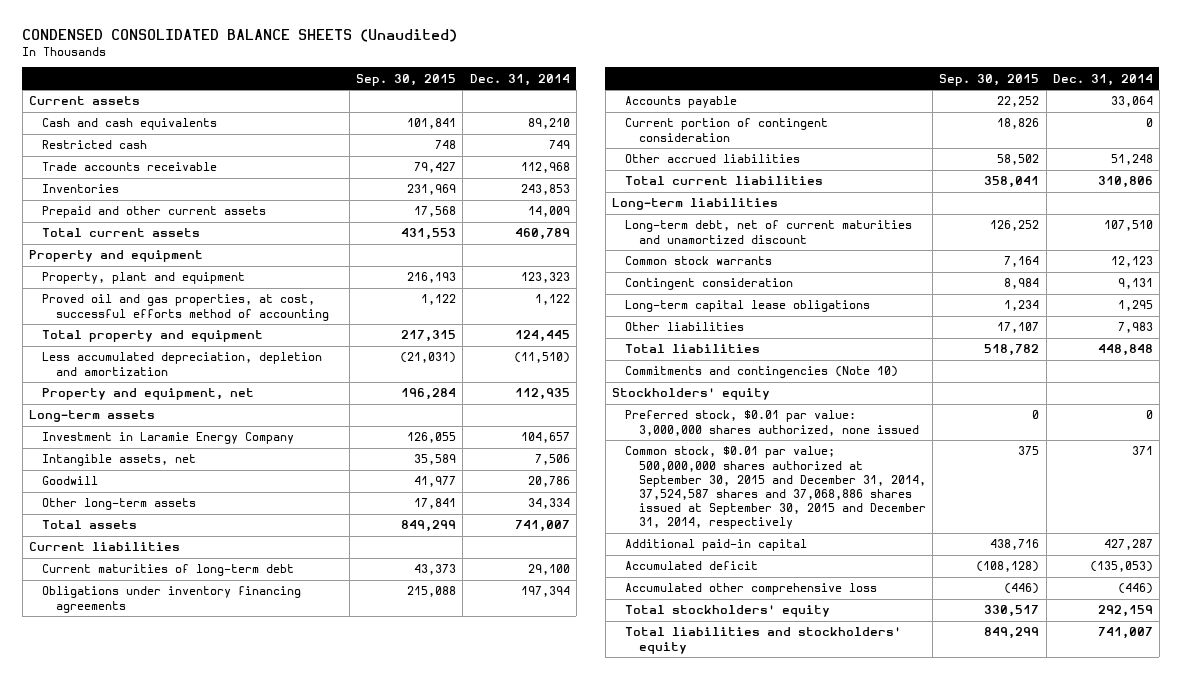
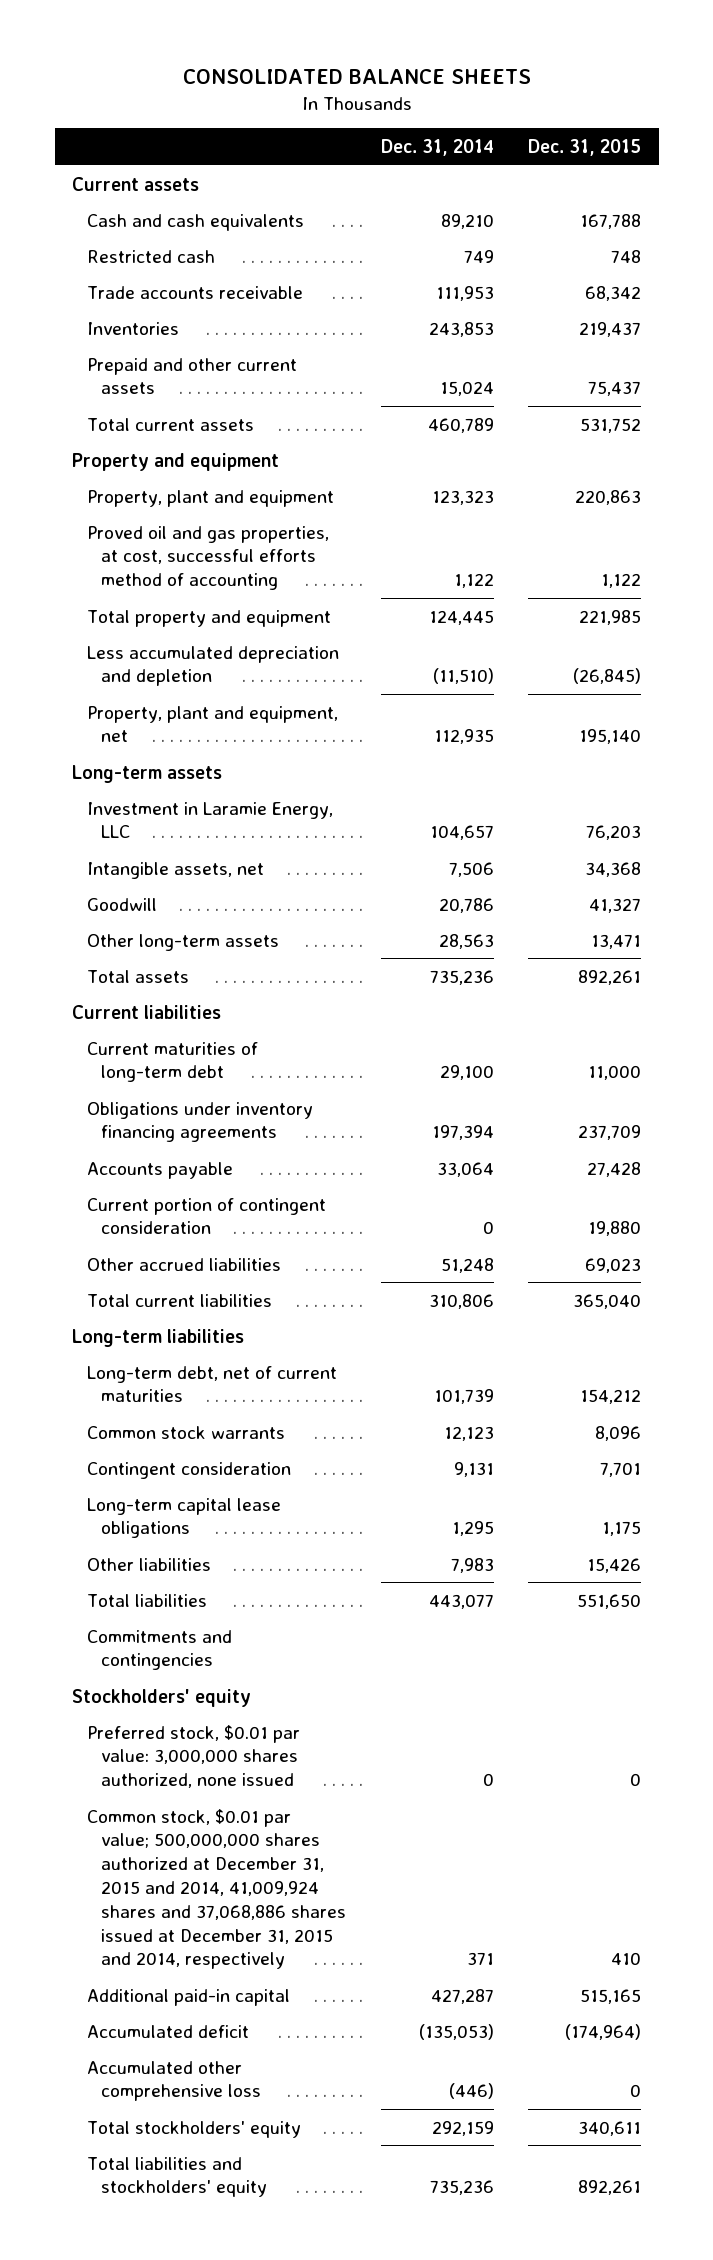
[22,28,458,42] CONDENSED CONSOLIDATED BALANCE SHEETS (Unaudited) -> [182,69,531,85] CONSOLIDATED BALANCE SHEETS
[356,73,457,86] Sep. 30, 2015 -> none
none -> [528,139,642,157] Dec. 31, 2015
[520,162,570,174] 112,968 -> [435,285,494,301] 111,953
[527,206,570,218] 14,009 -> [439,381,494,397] 15,024
[42,352,323,376] Less accumulated depreciation, depletion and amortization -> [86,645,339,687] Less accumulated depreciation and depletion
[42,388,255,401] Property and equipment, net -> [86,705,338,743] Property, plant and equipment, net
[42,432,295,445] Investment in Laramie Energy Company -> [86,801,333,839] Investment in Laramie Energy, LLC
[527,498,570,510] 34,334 -> [438,933,494,949] 28,563
[514,520,570,533] 741,007 -> [429,969,494,985] 735,236
[625,220,913,244] Long-term debt, net of current maturities and unamortized discount -> [86,1365,337,1403] Long-term debt, net of current maturities
[1103,220,1153,232] 107,510 -> [433,1389,494,1405] 101,739
[1097,344,1153,357] 448,848 -> [428,1593,494,1609] 443,077
[625,366,899,379] Commitments and contingencies (Note 10) -> [86,1629,232,1671] Commitments and contingencies
[625,446,927,530] Common stock, $0.01 par value; 500,000,000 shares authorized at September 30, 2015 and December 31, 2014, 37,524,587 shares and 37,068,886 shares issued at September 30, 2015 and December 31, 2014, respectively -> [86,1808,347,1970] Common stock, $0.01 par value; 500,000,000 shares authorized at December 31, 2015 and 2014, 41,009,924 shares and 37,068,886 shares issued at December 31, 2015 and 2014, respectively
[1097,627,1153,640] 741,007 -> [429,2180,494,2196] 735,236

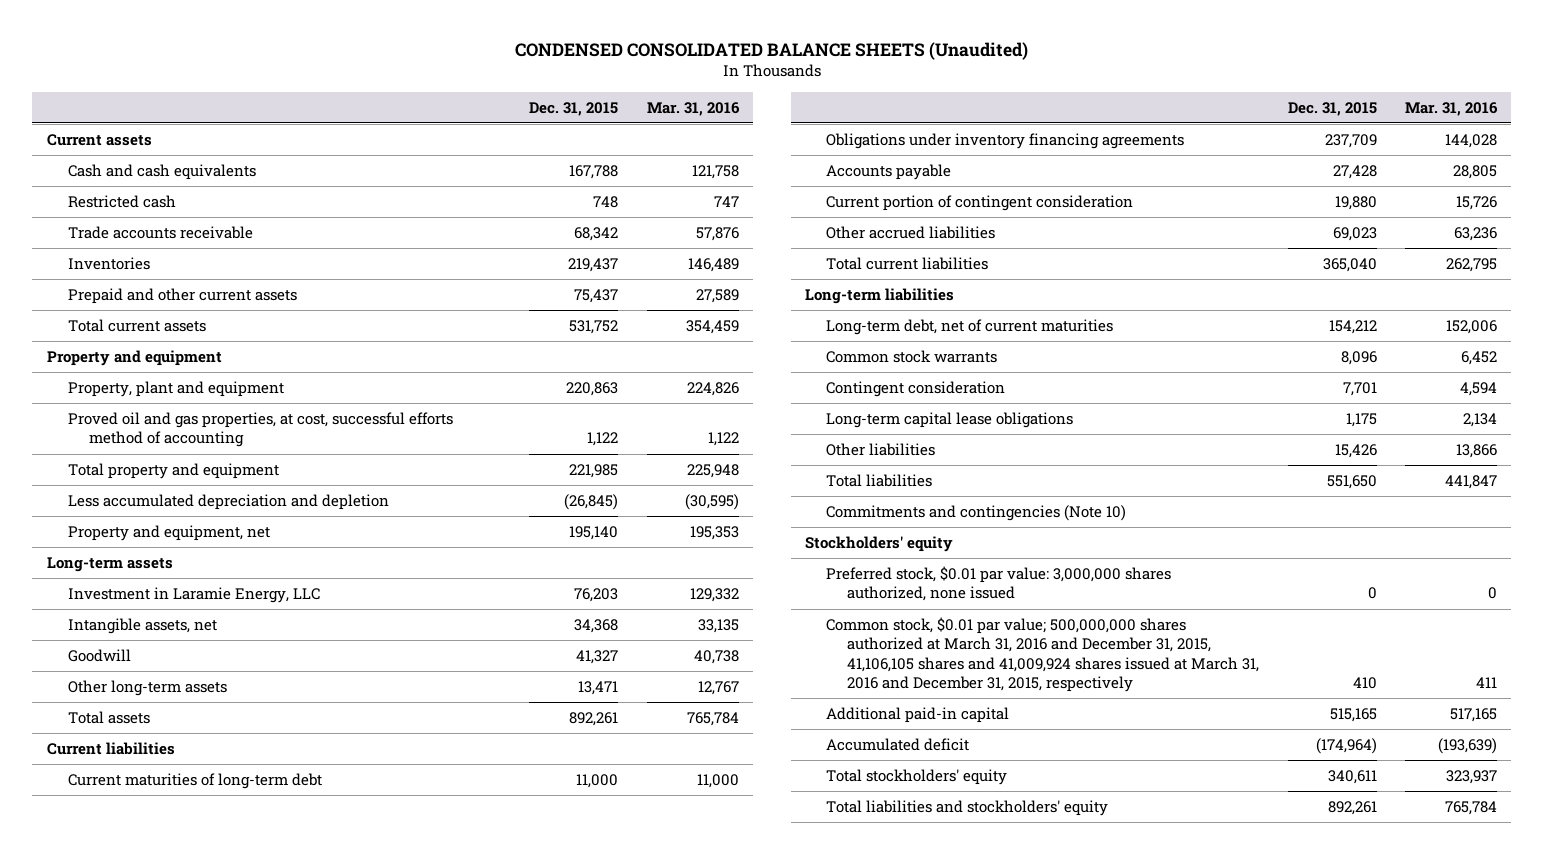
[182,69,531,85] CONSOLIDATED BALANCE SHEETS -> [514,41,1028,60] CONDENSED CONSOLIDATED BALANCE SHEETS (Unaudited)
[380,139,494,157] Dec. 31, 2014 -> none
none -> [646,101,740,116] Mar. 31, 2016
[86,705,338,743] Property, plant and equipment, net -> [67,525,270,542] Property and equipment, net
[86,1629,232,1671] Commitments and contingencies -> [826,505,1127,522] Commitments and contingencies (Note 10)
[86,1808,347,1970] Common stock, $0.01 par value; 500,000,000 shares authorized at December 31, 2015 and 2014, 41,009,924 shares and 37,068,886 shares issued at December 31, 2015 and 2014, respectively -> [826,617,1260,693] Common stock, $0.01 par value; 500,000,000 shares authorized at March 31, 2016 and December 31, 2015, 41,106,105 shares and 41,009,924 shares issued at March 31, 2016 and December 31, 2015, respectively
[86,2060,262,2102] Accumulated other comprehensive loss -> none

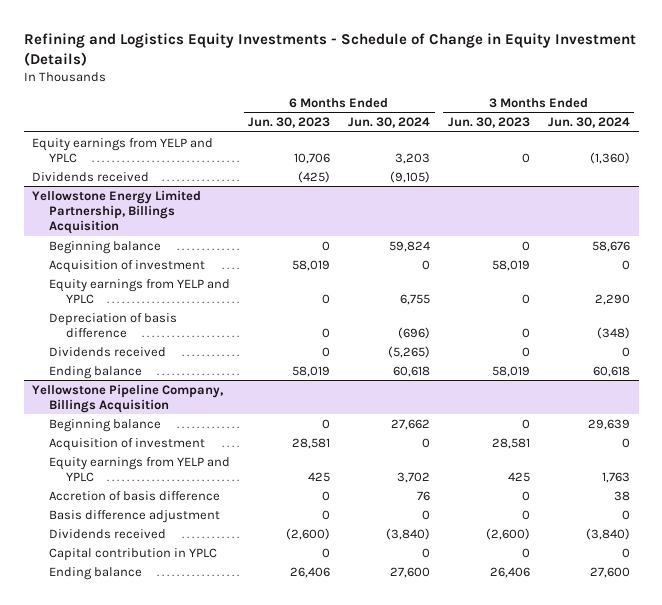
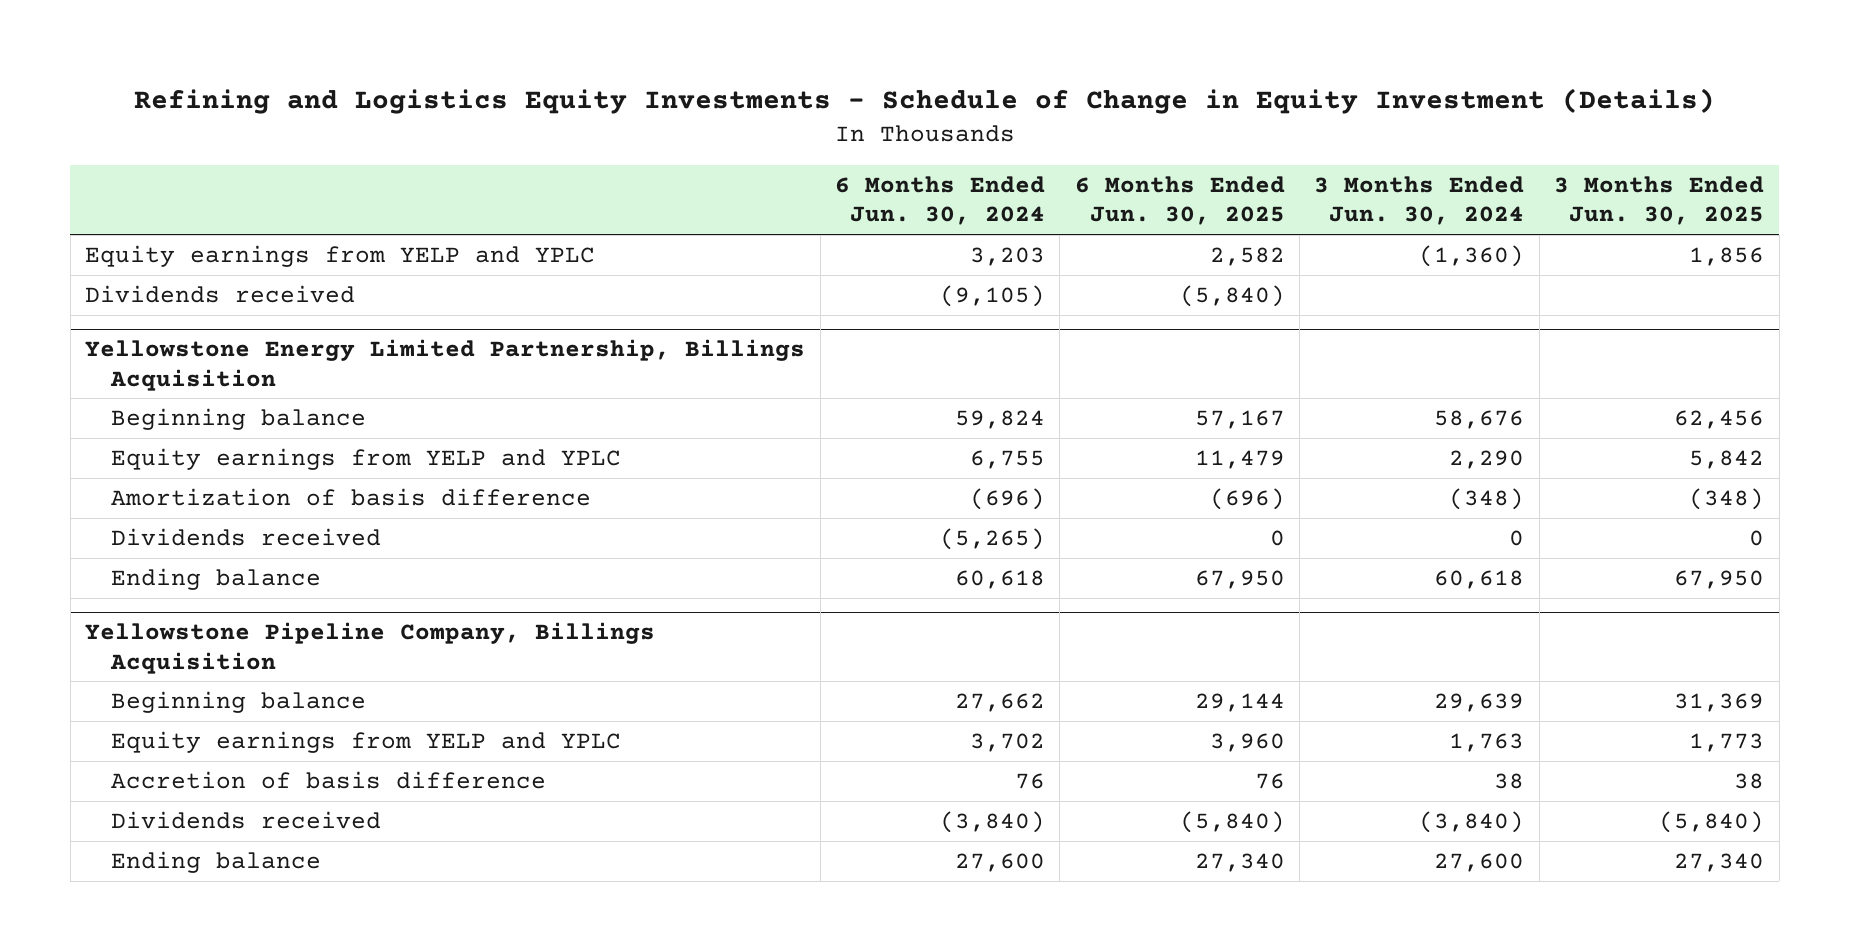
[248,117,331,129] Jun. 30, 2023 -> none
[447,117,530,129] Jun. 30, 2023 -> none
none -> [1074,176,1285,226] 6 Months Ended Jun. 30, 2025
none -> [1554,176,1765,226] 3 Months Ended Jun. 30, 2025
[49,259,206,273] Acquisition of investment -> none
[49,312,178,338] Depreciation of basis difference -> [111,487,592,506] Amortization of basis difference
[49,437,206,451] Acquisition of investment -> none
[49,509,221,523] Basis difference adjustment -> none
[49,547,218,561] Capital contribution in YPLC -> none

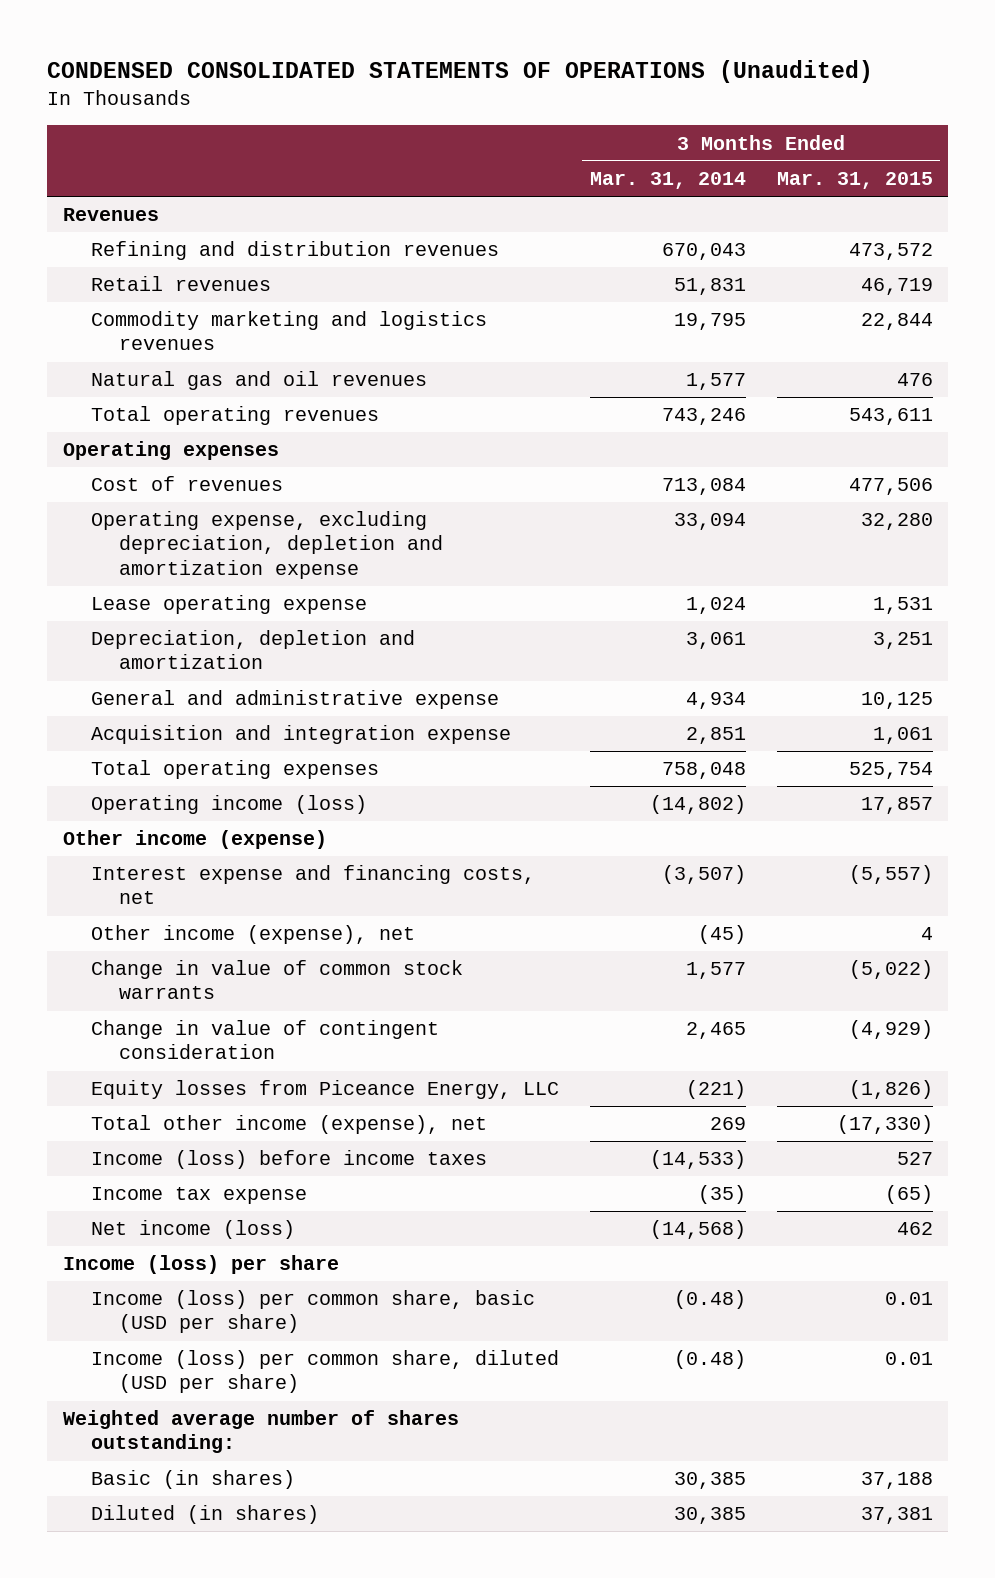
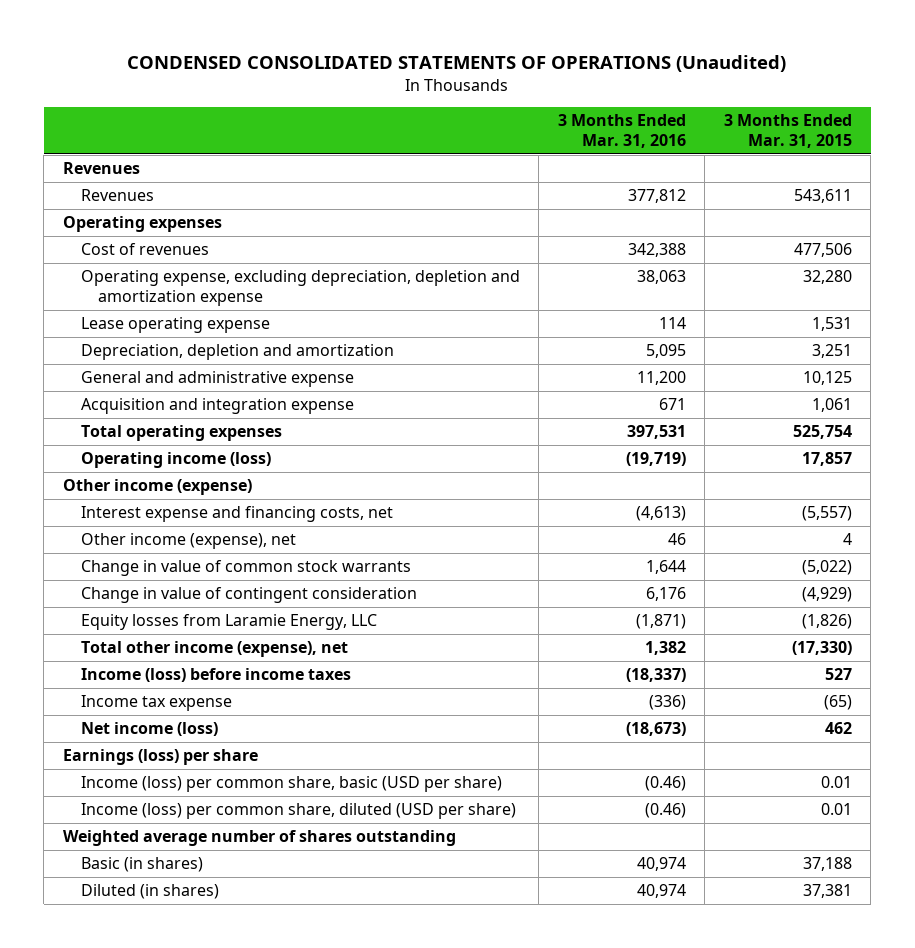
[589,171,746,189] Mar. 31, 2014 -> none
none -> [557,114,686,149] 3 Months Ended Mar. 31, 2016
[90,241,499,261] Refining and distribution revenues -> none
[90,276,271,292] Retail revenues -> none
[90,311,487,351] Commodity marketing and logistics revenues -> none
[90,371,427,391] Natural gas and oil revenues -> none
[90,406,379,426] Total operating revenues -> [80,189,154,202] Revenues
[90,1080,559,1100] Equity losses from Piceance Energy, LLC -> [80,614,377,631] Equity losses from Laramie Energy, LLC
[62,1255,339,1275] Income (loss) per share -> [62,749,258,766] Earnings (loss) per share
[62,1410,459,1454] Weighted average number of shares outstanding: -> [62,830,456,847] Weighted average number of shares outstanding

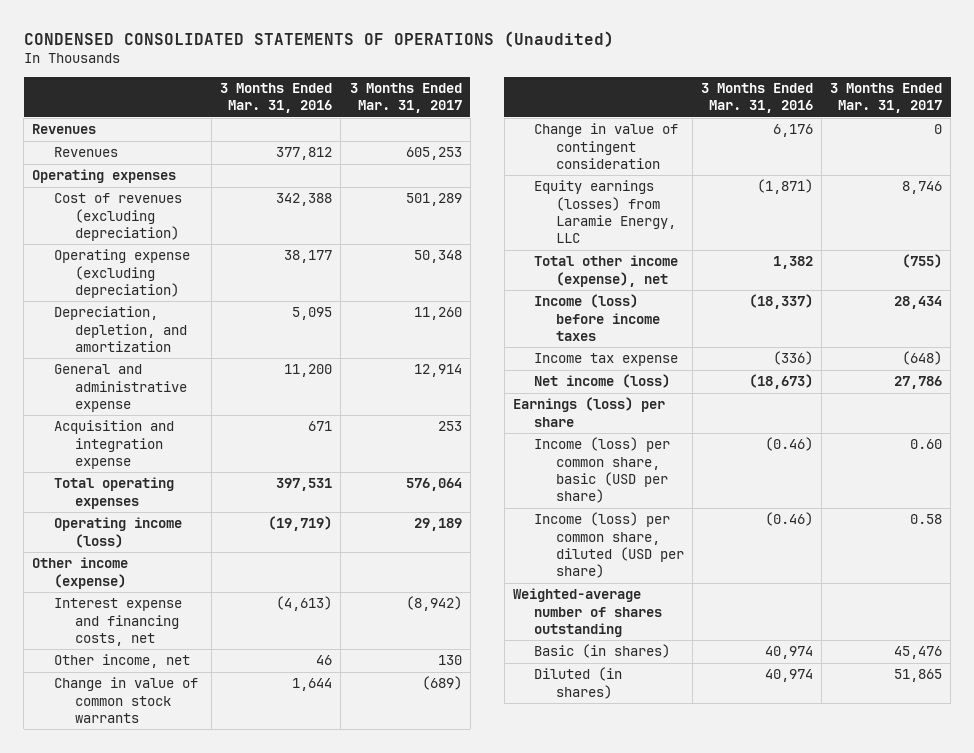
[723,114,852,149] 3 Months Ended Mar. 31, 2015 -> none
none -> [349,83,462,114] 3 Months Ended Mar. 31, 2017
[80,317,270,334] Lease operating expense -> none
[80,243,209,256] Cost of revenues -> [53,193,182,241] Cost of revenues (excluding depreciation)
[80,270,520,307] Operating expense, excluding depreciation, depletion and amortization expense -> [53,249,190,298] Operating expense (excluding depreciation)
[636,270,686,285] 38,063 -> [284,250,333,264] 38,177
[80,344,394,361] Depreciation, depletion and amortization -> [53,306,188,352] Depreciation, depletion, and amortization
[80,533,296,550] Other income (expense), net -> [53,654,190,669] Other income, net
[80,614,377,631] Equity losses from Laramie Energy, LLC -> [534,180,677,244] Equity earnings (losses) from Laramie Energy, LLC
[62,830,456,847] Weighted average number of shares outstanding -> [512,588,663,637] Weighted-average number of shares outstanding

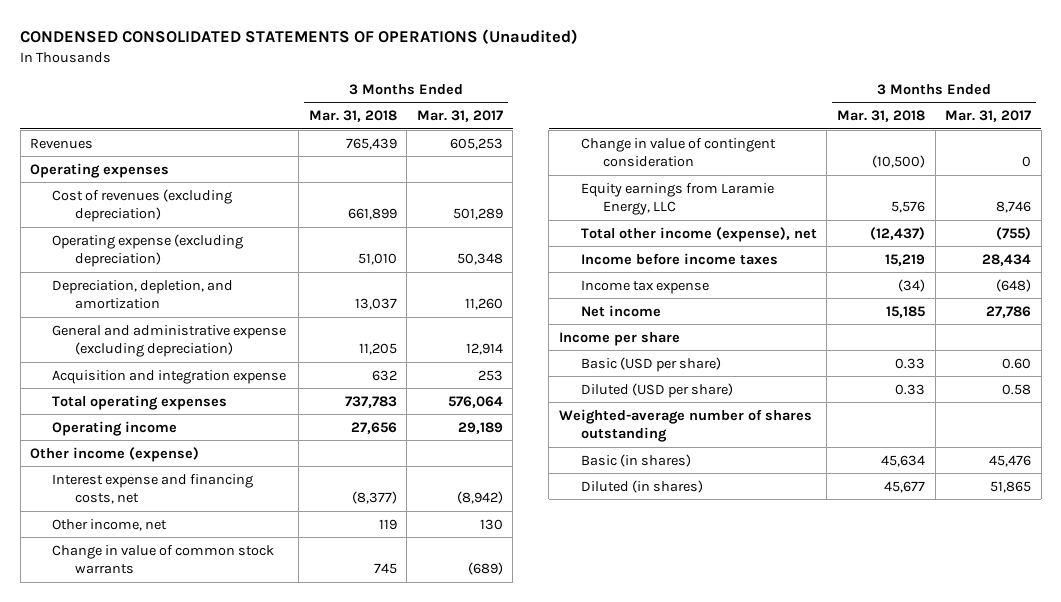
[220,83,333,114] 3 Months Ended Mar. 31, 2016 -> none
none -> [308,110,397,123] Mar. 31, 2018
[32,124,97,135] Revenues -> none
[53,364,188,412] General and administrative expense -> [52,324,287,358] General and administrative expense (excluding depreciation)
[53,517,182,548] Operating income (loss) -> [52,420,178,436] Operating income
[534,180,677,244] Equity earnings (losses) from Laramie Energy, LLC -> [580,182,774,216] Equity earnings from Laramie Energy, LLC
[534,294,661,341] Income (loss) before income taxes -> [580,252,778,265] Income before income taxes
[534,374,671,389] Net income (loss) -> [580,304,661,317] Net income
[512,397,665,427] Earnings (loss) per share -> [558,331,680,346] Income per share
[534,437,671,504] Income (loss) per common share, basic (USD per share) -> [580,356,721,372] Basic (USD per share)
[534,512,685,579] Income (loss) per common share, diluted (USD per share) -> [580,382,733,398] Diluted (USD per share)

